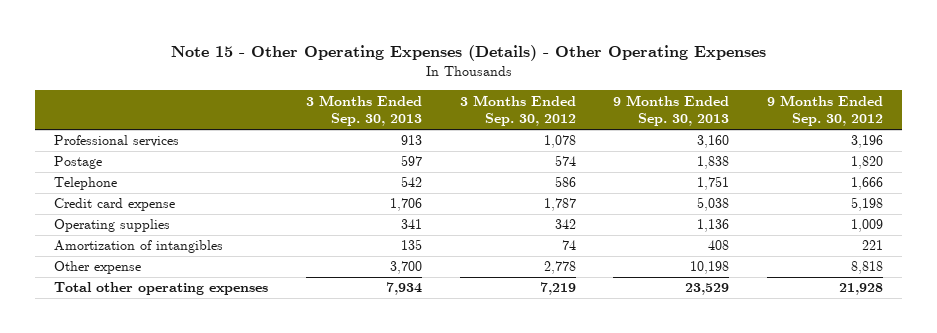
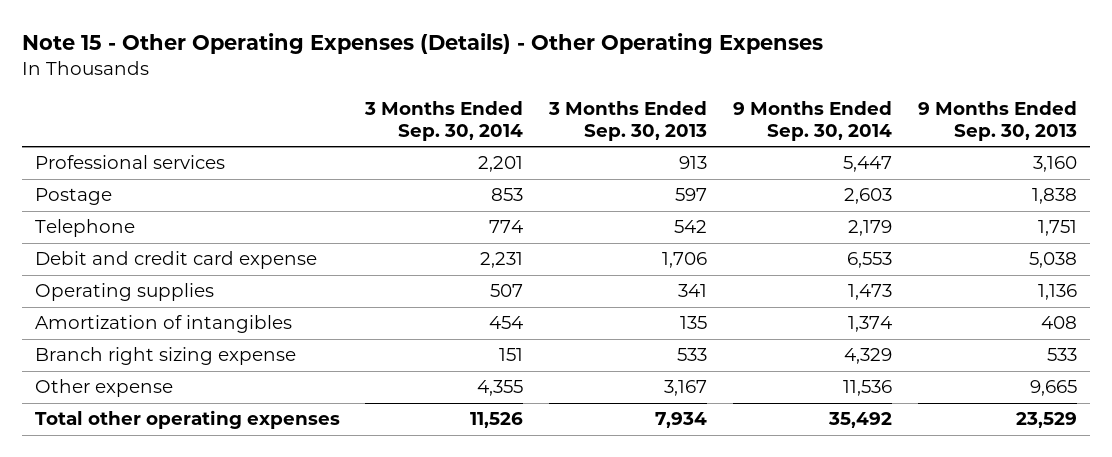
[459,94,576,127] 3 Months Ended Sep. 30, 2012 -> none
[766,94,883,127] 9 Months Ended Sep. 30, 2012 -> none
none -> [364,101,524,141] 3 Months Ended Sep. 30, 2014
none -> [733,101,893,141] 9 Months Ended Sep. 30, 2014
[54,198,176,212] Credit card expense -> [34,251,317,270] Debit and credit card expense
none -> [34,347,296,366] Branch right sizing expense
[389,261,422,275] 3,700 -> [664,380,708,397] 3,167
[690,261,730,275] 10,198 -> [1030,380,1078,397] 9,665

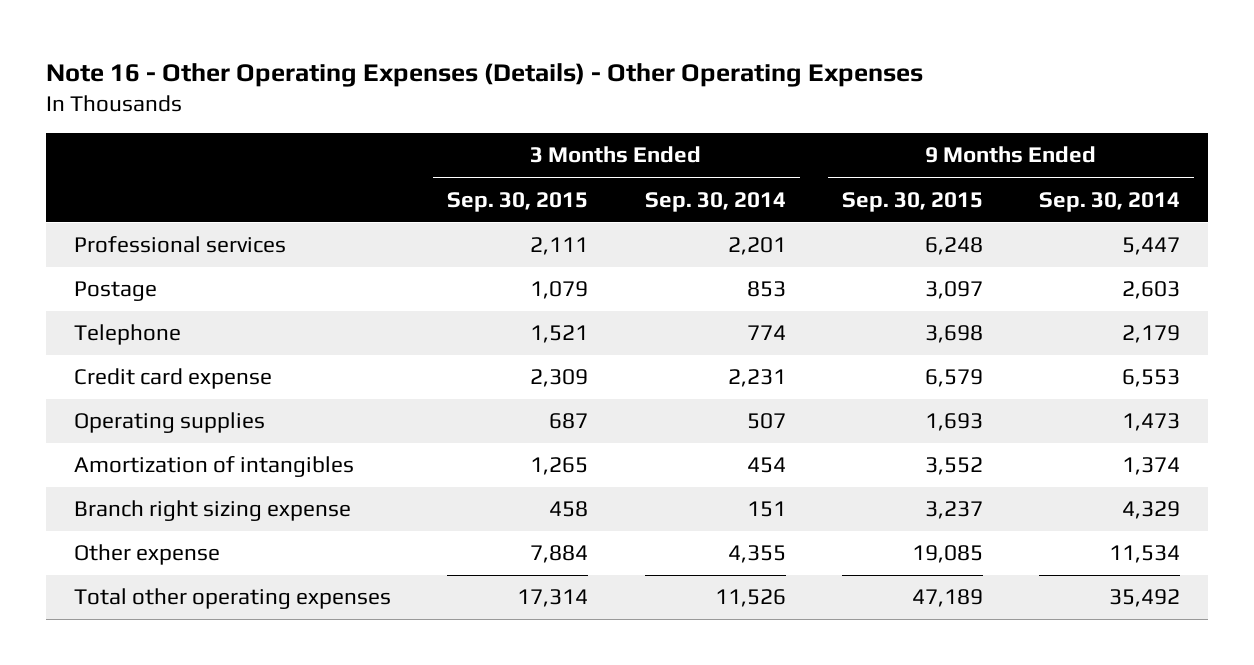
[21,32,823,54] Note 15 - Other Operating Expenses (Details) - Other Operating Expenses -> [45,62,923,87] Note 16 - Other Operating Expenses (Details) - Other Operating Expenses
[548,101,708,141] 3 Months Ended Sep. 30, 2013 -> none
[918,101,1078,141] 9 Months Ended Sep. 30, 2013 -> none
none -> [447,191,589,212] Sep. 30, 2015
none -> [841,191,983,212] Sep. 30, 2015
[34,251,317,270] Debit and credit card expense -> [74,368,273,390] Credit card expense
[843,380,893,397] 11,536 -> [1108,545,1180,564] 11,534

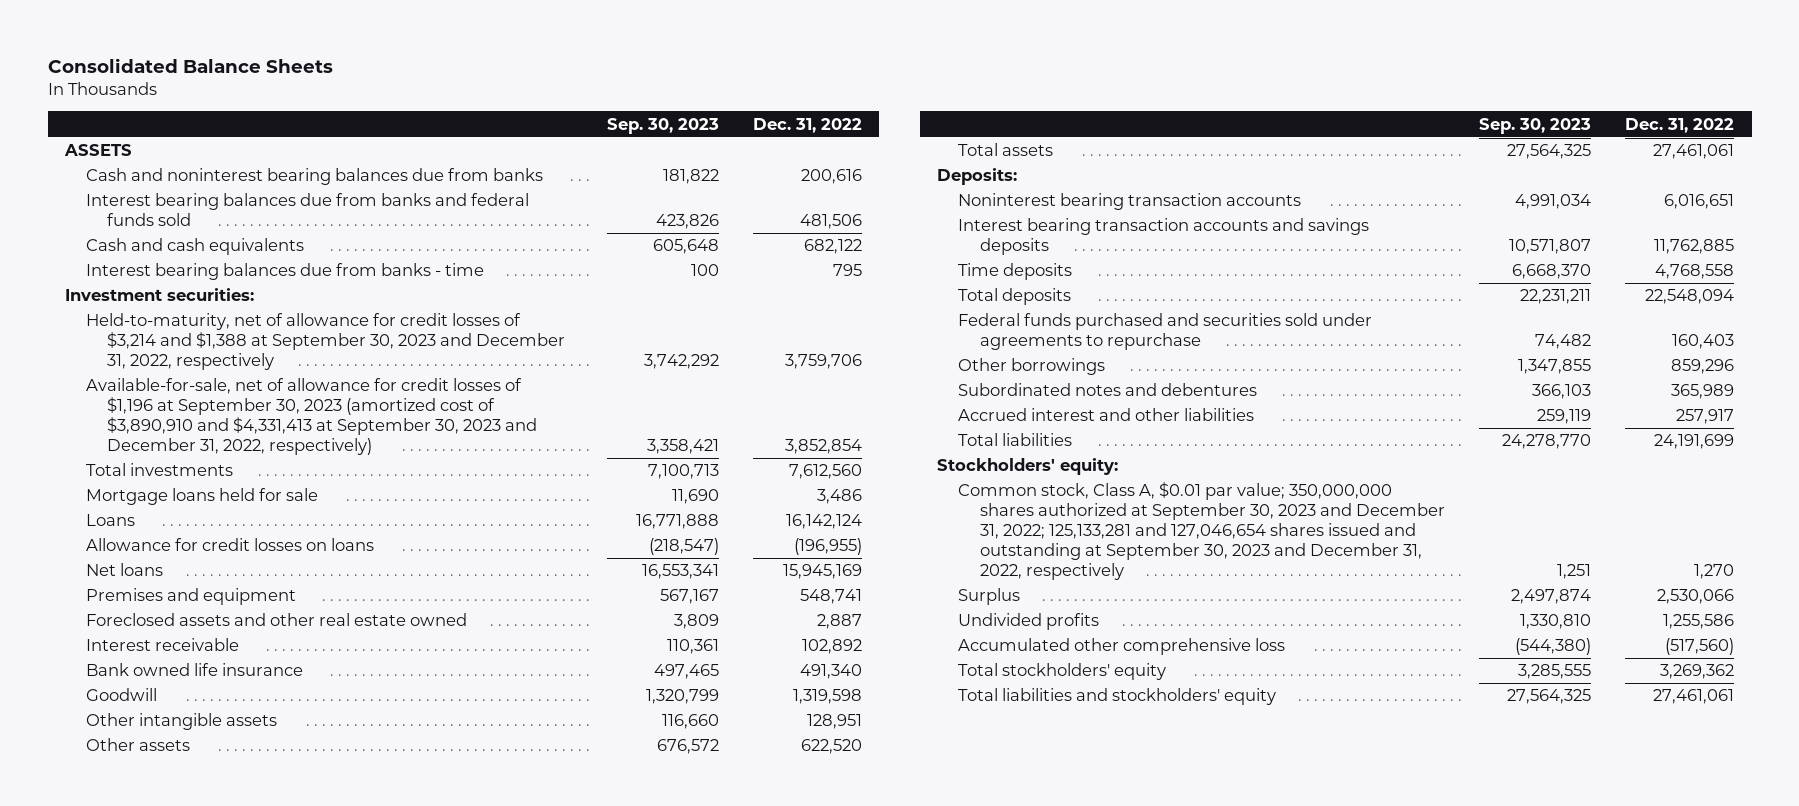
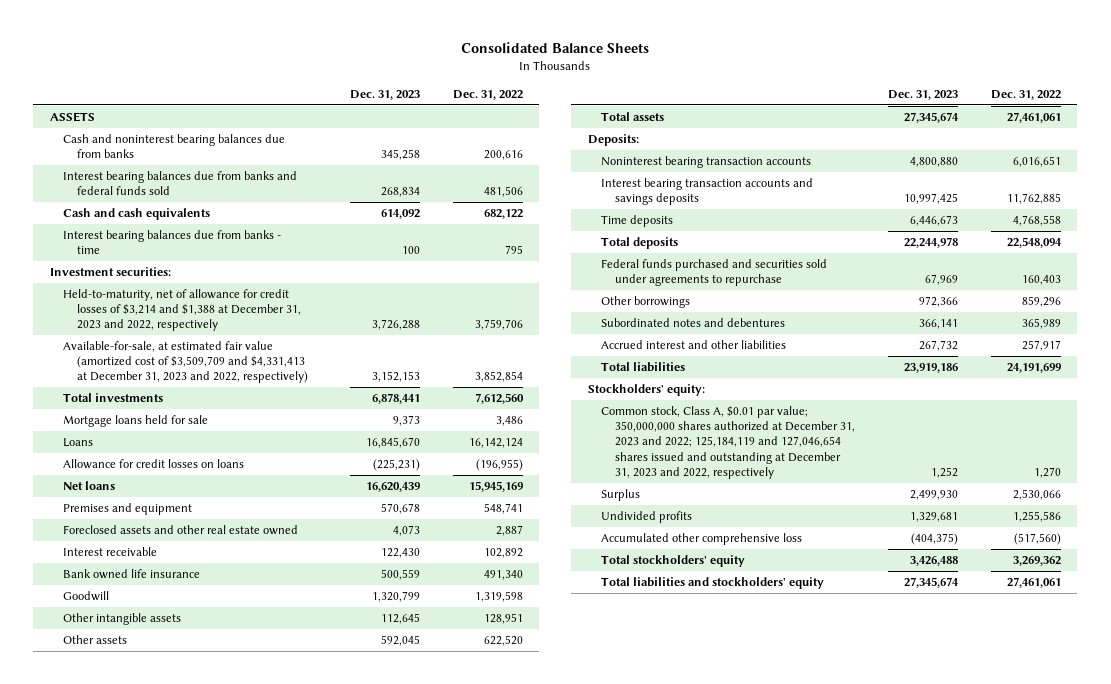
[606,117,719,134] Sep. 30, 2023 -> none
none -> [349,89,420,100] Dec. 31, 2023
[86,313,566,371] Held-to-maturity, net of allowance for credit losses of $3,214 and $1,388 at September 30, 2023 and December 31, 2022, respectively -> [63,289,301,332] Held-to-maturity, net of allowance for credit losses of $3,214 and $1,388 at December 31, 2023 and 2022, respectively
[86,378,538,456] Available-for-sale, net of allowance for credit losses of $1,196 at September 30, 2023 (amortized cost of $3,890,910 and $4,331,413 at September 30, 2023 and December 31, 2022, respectively) -> [63,341,308,384] Available-for-sale, at estimated fair value (amortized cost of $3,509,709 and $4,331,413 at December 31, 2023 and 2022, respectively)
[958,482,1445,581] Common stock, Class A, $0.01 par value; 350,000,000 shares authorized at September 30, 2023 and December 31, 2022; 125,133,281 and 127,046,654 shares issued and outstanding at September 30, 2023 and December 31, 2022, respectively -> [601,406,855,479] Common stock, Class A, $0.01 par value; 350,000,000 shares authorized at December 31, 2023 and 2022; 125,184,119 and 127,046,654 shares issued and outstanding at December 31, 2023 and 2022, respectively

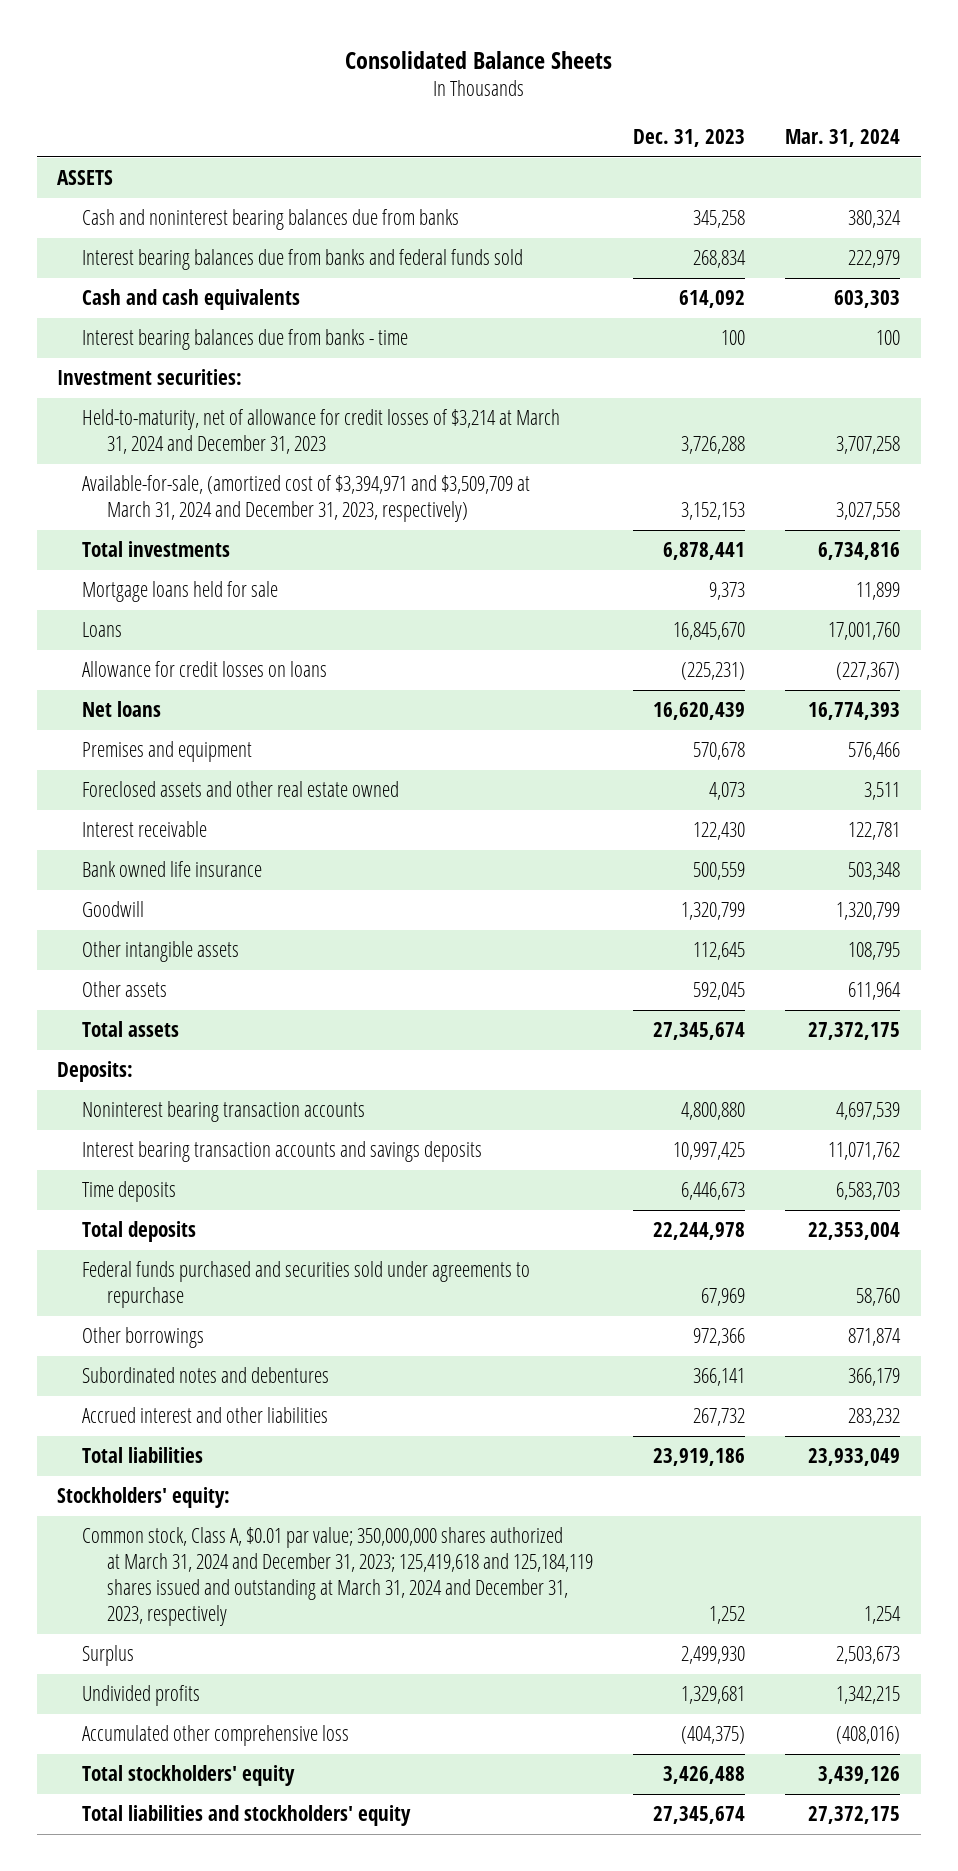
[452,89,523,100] Dec. 31, 2022 -> none
none -> [785,128,901,147] Mar. 31, 2024
[63,289,301,332] Held-to-maturity, net of allowance for credit losses of $3,214 and $1,388 at December 31, 2023 and 2022, respectively -> [81,409,560,455] Held-to-maturity, net of allowance for credit losses of $3,214 at March 31, 2024 and December 31, 2023
[63,341,308,384] Available-for-sale, at estimated fair value (amortized cost of $3,509,709 and $4,331,413 at December 31, 2023 and 2022, respectively) -> [81,475,530,523] Available-for-sale, (amortized cost of $3,394,971 and $3,509,709 at March 31, 2024 and December 31, 2023, respectively)
[601,406,855,479] Common stock, Class A, $0.01 par value; 350,000,000 shares authorized at December 31, 2023 and 2022; 125,184,119 and 127,046,654 shares issued and outstanding at December 31, 2023 and 2022, respectively -> [81,1527,593,1626] Common stock, Class A, $0.01 par value; 350,000,000 shares authorized at March 31, 2024 and December 31, 2023; 125,419,618 and 125,184,119 shares issued and outstanding at March 31, 2024 and December 31, 2023, respectively

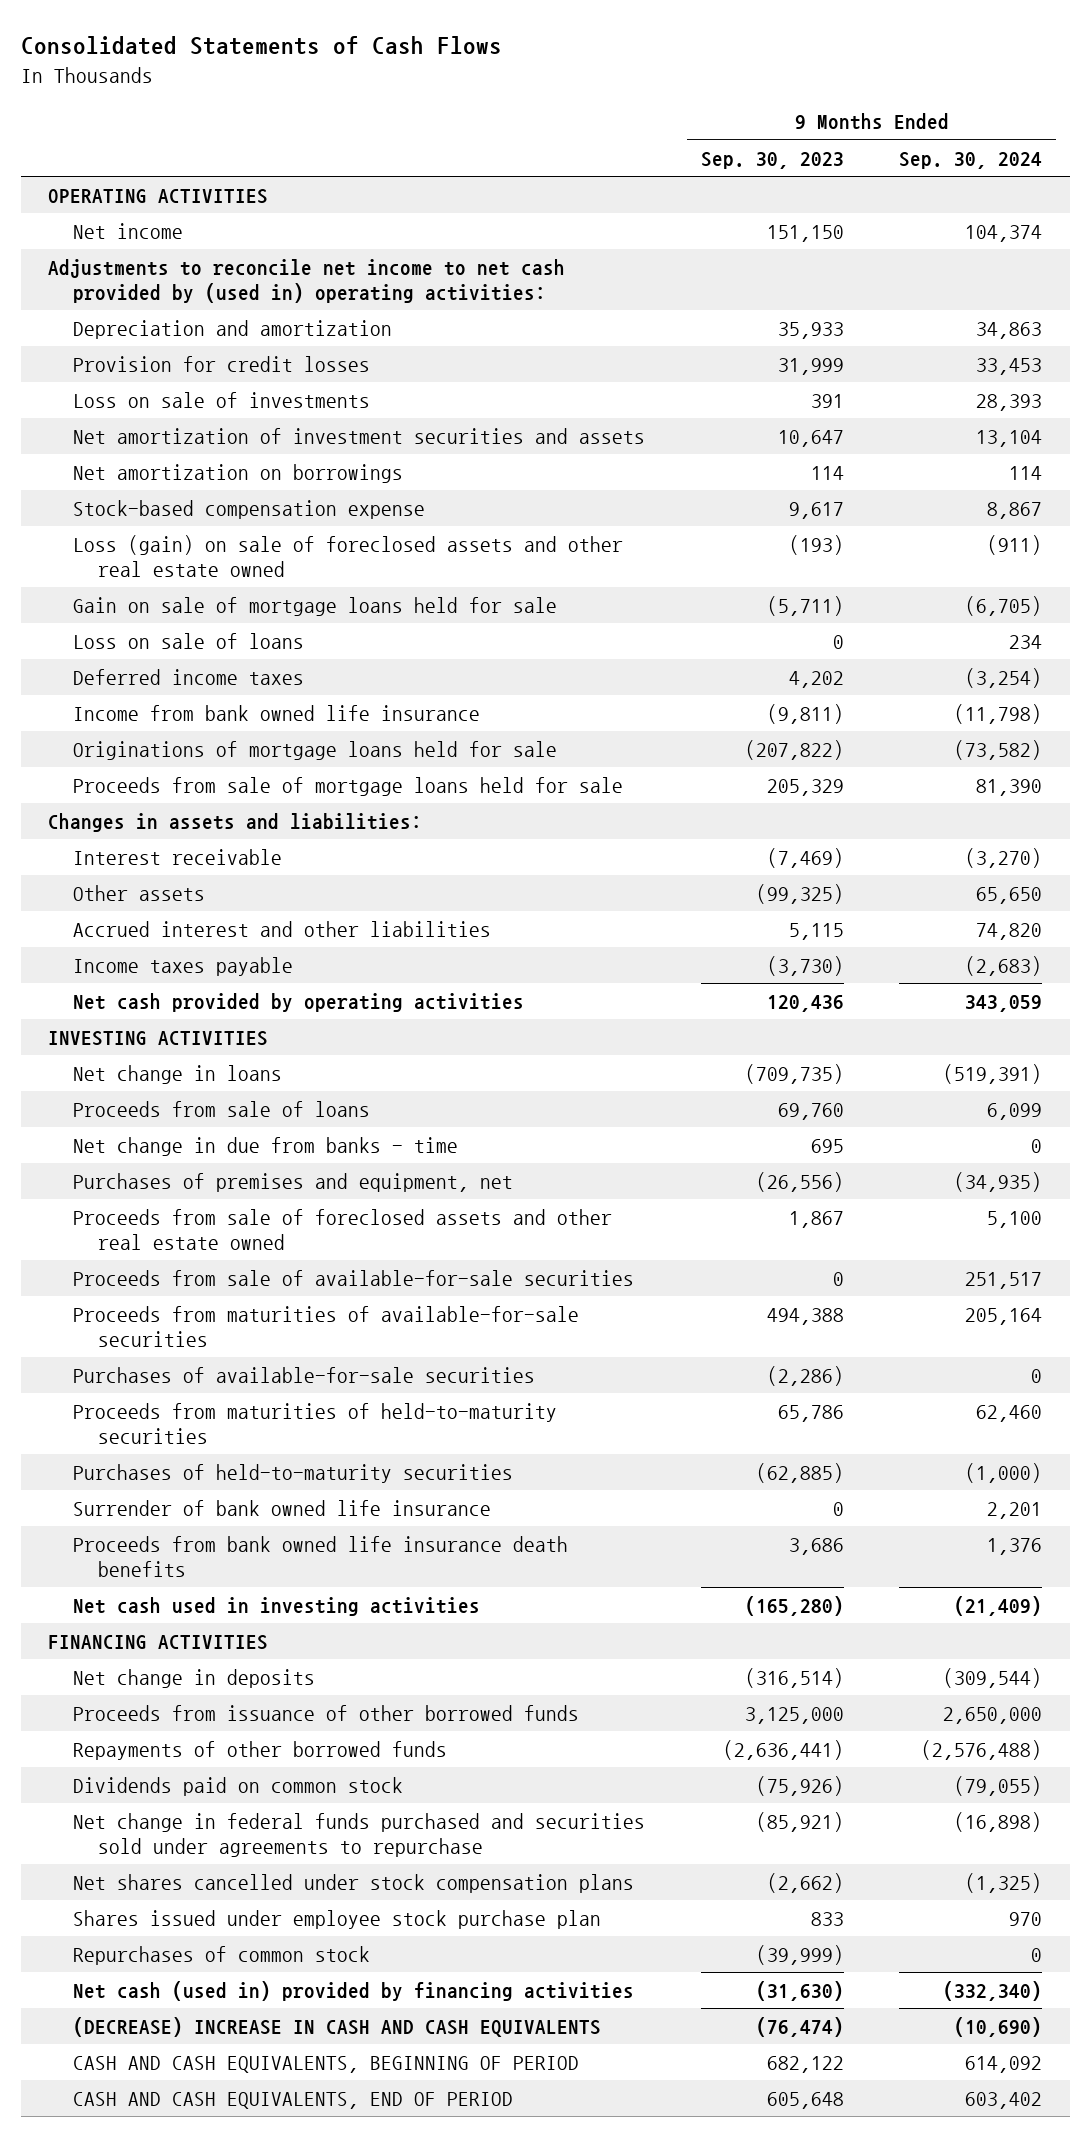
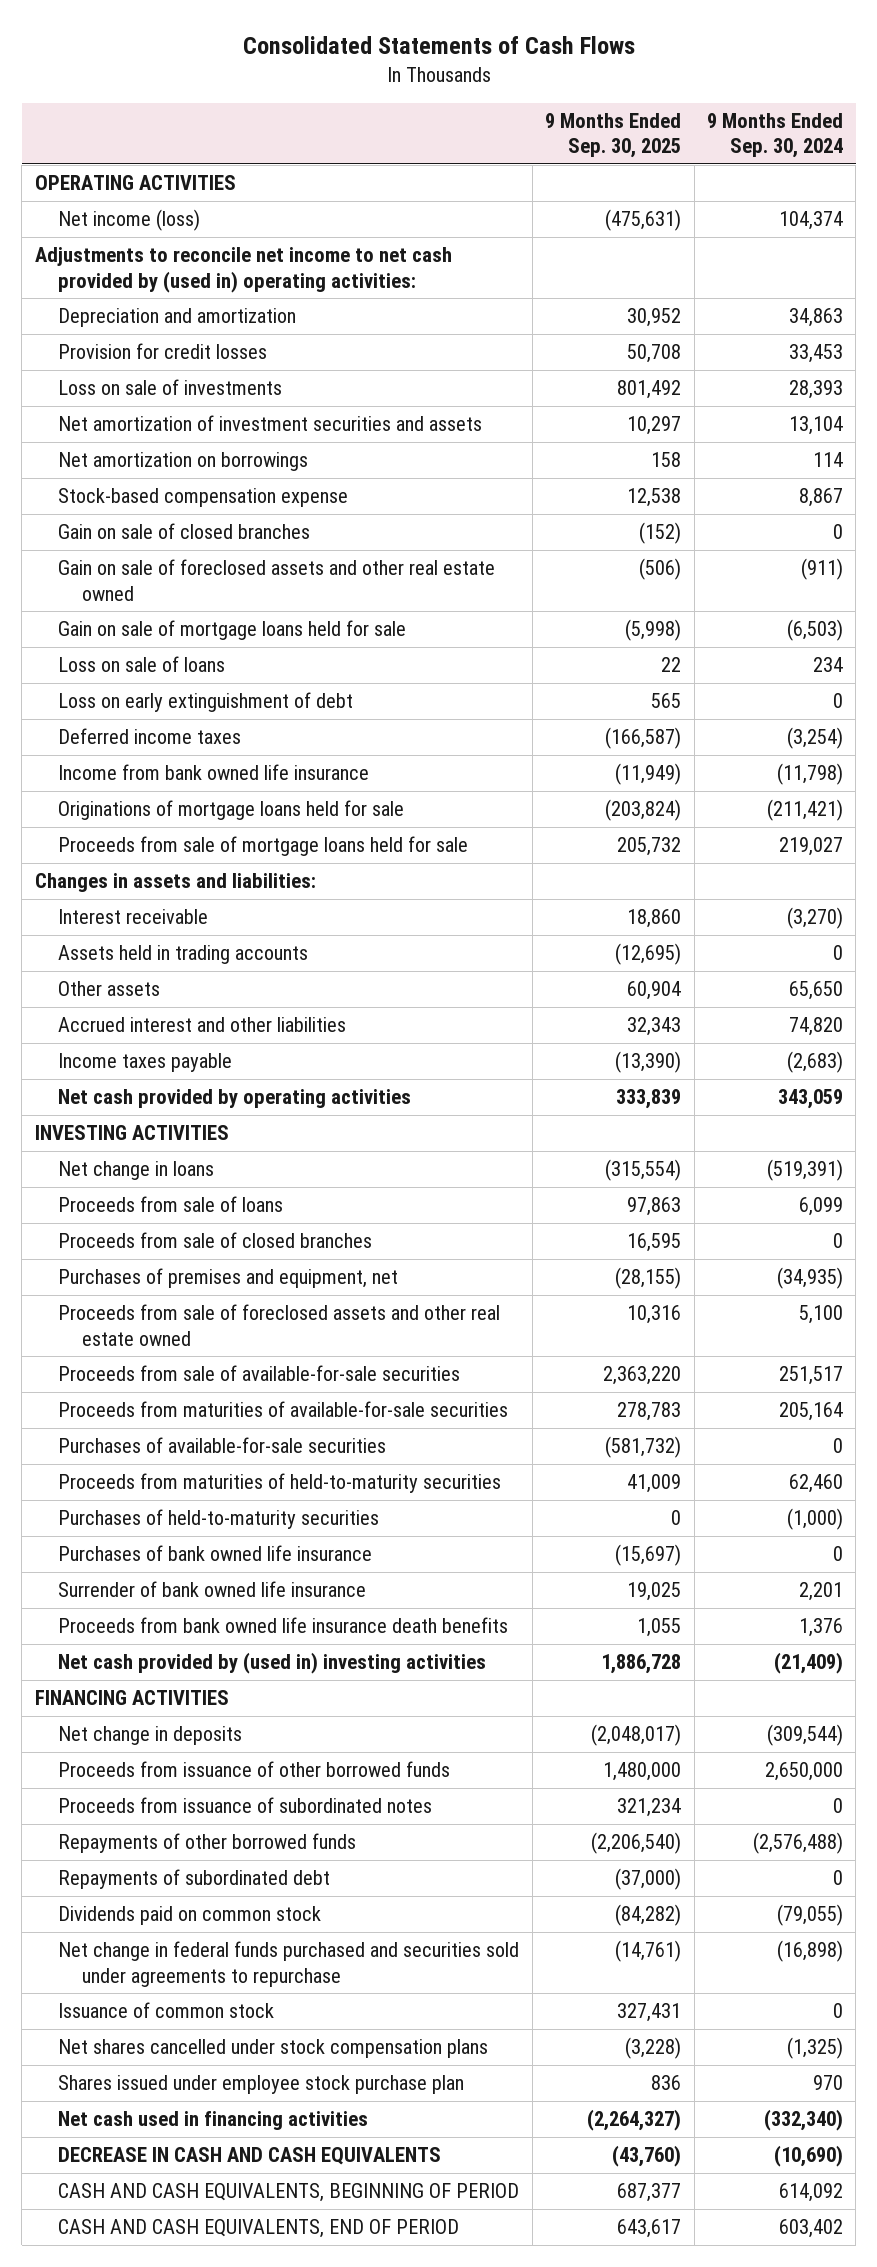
[700,151,844,169] Sep. 30, 2023 -> none
none -> [545,112,682,159] 9 Months Ended Sep. 30, 2025
[73,222,184,239] Net income -> [58,209,201,232] Net income (loss)
none -> [58,523,311,540] Gain on sale of closed branches
[73,534,624,577] Loss (gain) on sale of foreclosed assets and other real estate owned -> [58,559,496,601] Gain on sale of foreclosed assets and other real estate owned
[965,595,1043,616] (6,705) -> [786,619,843,642] (6,503)
none -> [58,692,354,713] Loss on early extinguishment of debt
[954,739,1043,760] (73,582) -> [766,799,843,822] (211,421)
[976,778,1043,796] 81,390 -> [778,837,843,857] 219,027
none -> [58,945,309,965] Assets held in trading accounts
[73,1136,459,1156] Net change in due from banks - time -> none
none -> [58,1232,373,1249] Proceeds from sale of closed branches
none -> [58,1545,373,1562] Purchases of bank owned life insurance
[73,1596,481,1616] Net cash used in investing activities -> [58,1652,487,1675] Net cash provided by (used in) investing activities
none -> [58,1797,433,1814] Proceeds from issuance of subordinated notes
none -> [58,1869,331,1890] Repayments of subordinated debt
none -> [58,2002,275,2019] Issuance of common stock
[73,1945,371,1965] Repurchases of common stock -> none
[73,1980,635,2001] Net cash (used in) provided by financing activities -> [58,2111,369,2131] Net cash used in financing activities
[73,2016,602,2037] (DECREASE) INCREASE IN CASH AND CASH EQUIVALENTS -> [58,2147,442,2166] DECREASE IN CASH AND CASH EQUIVALENTS

